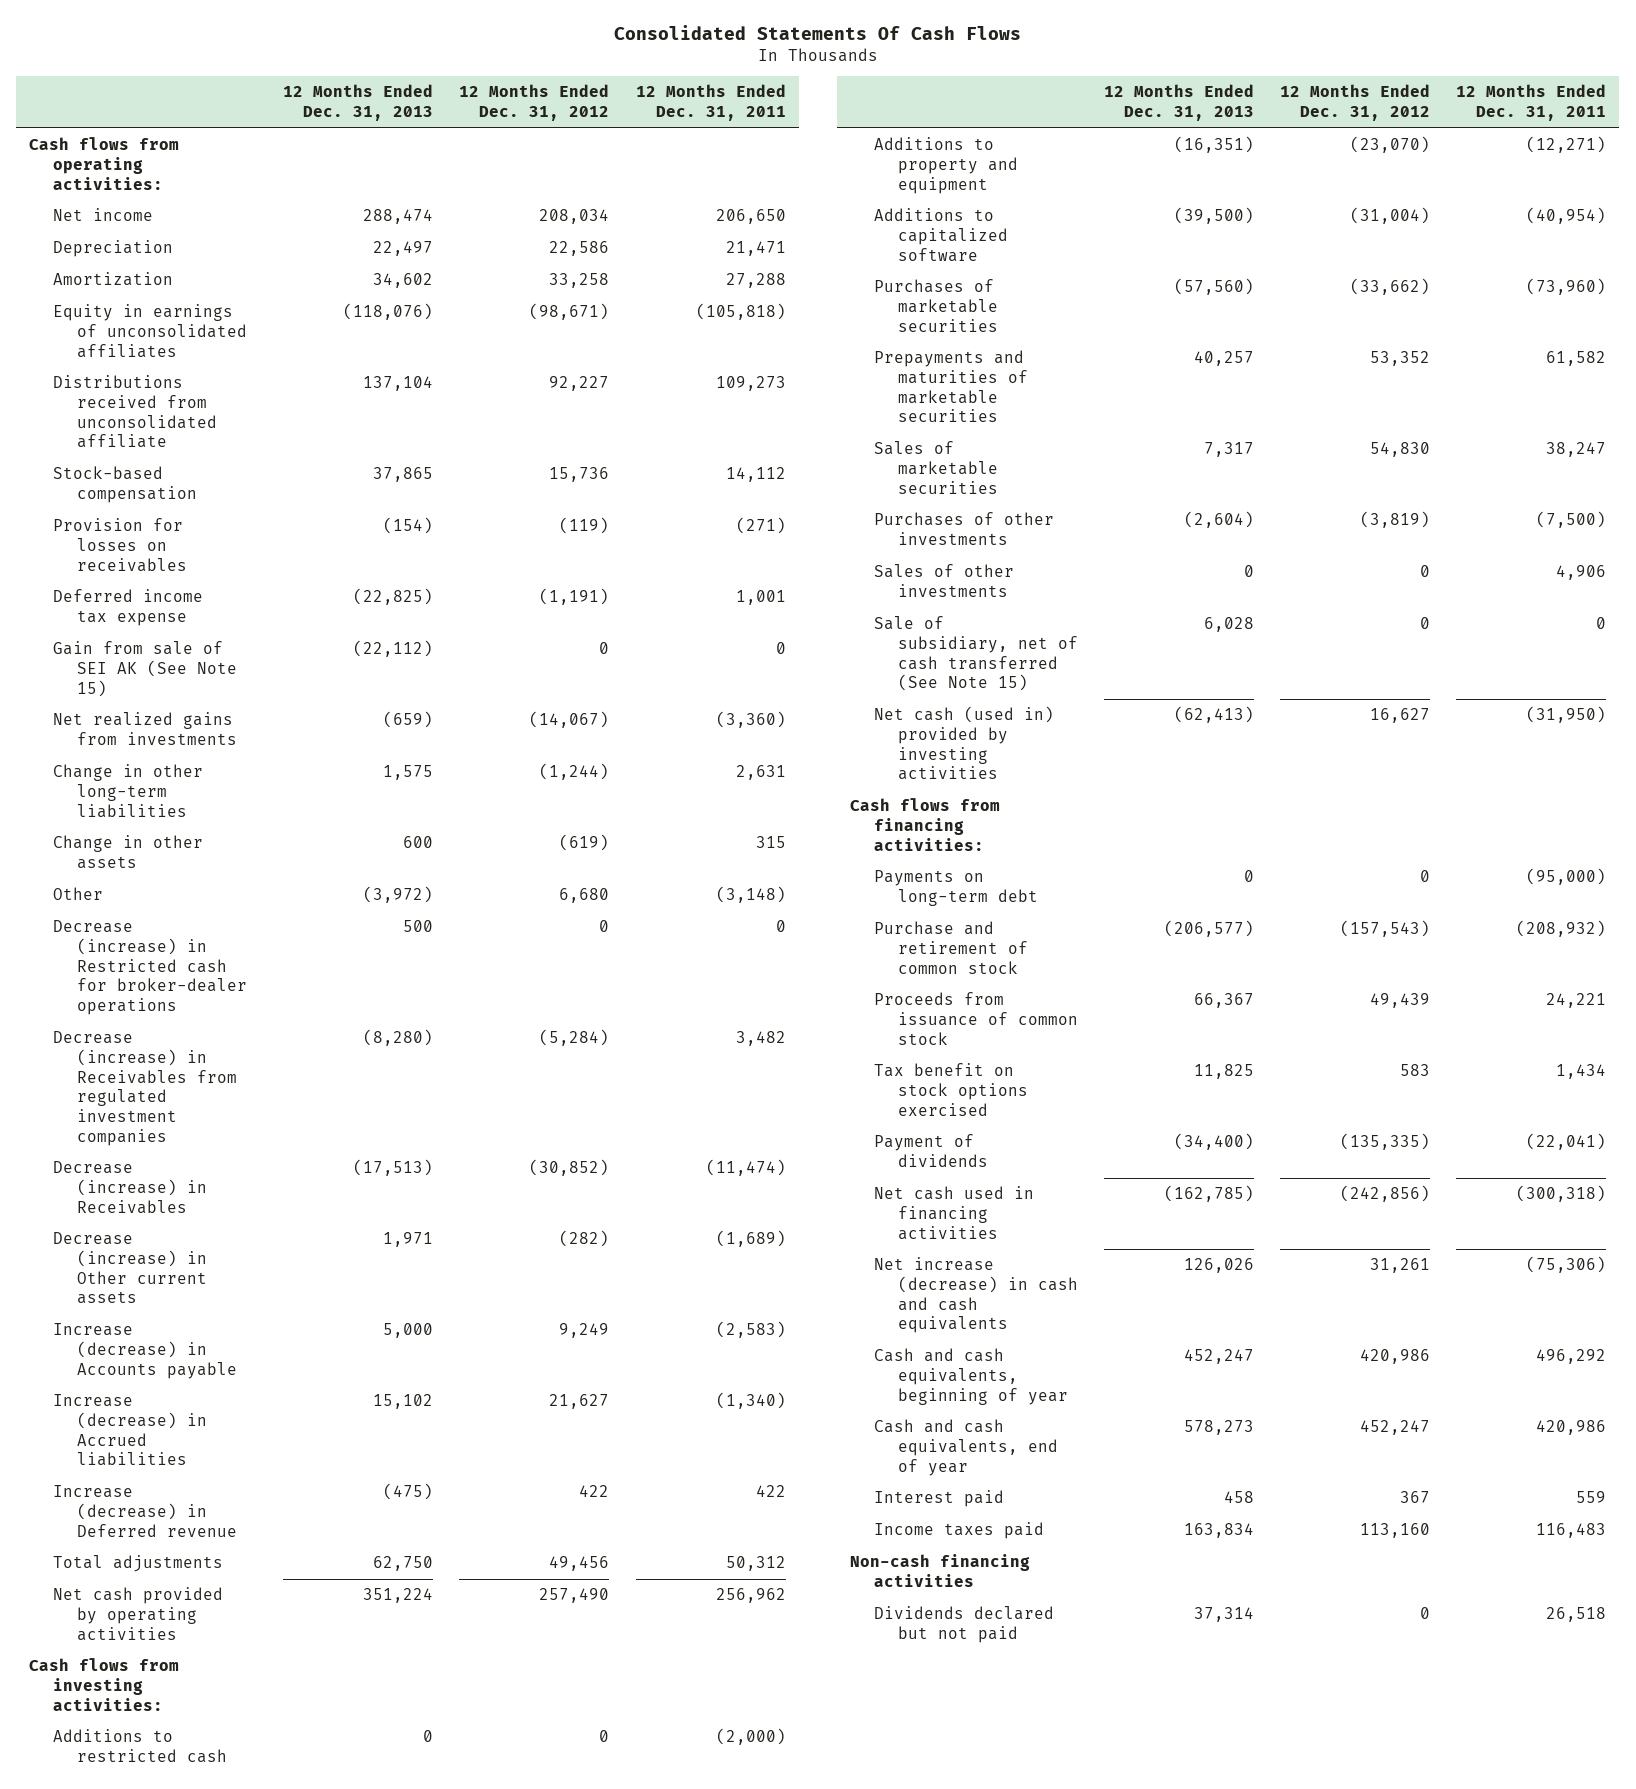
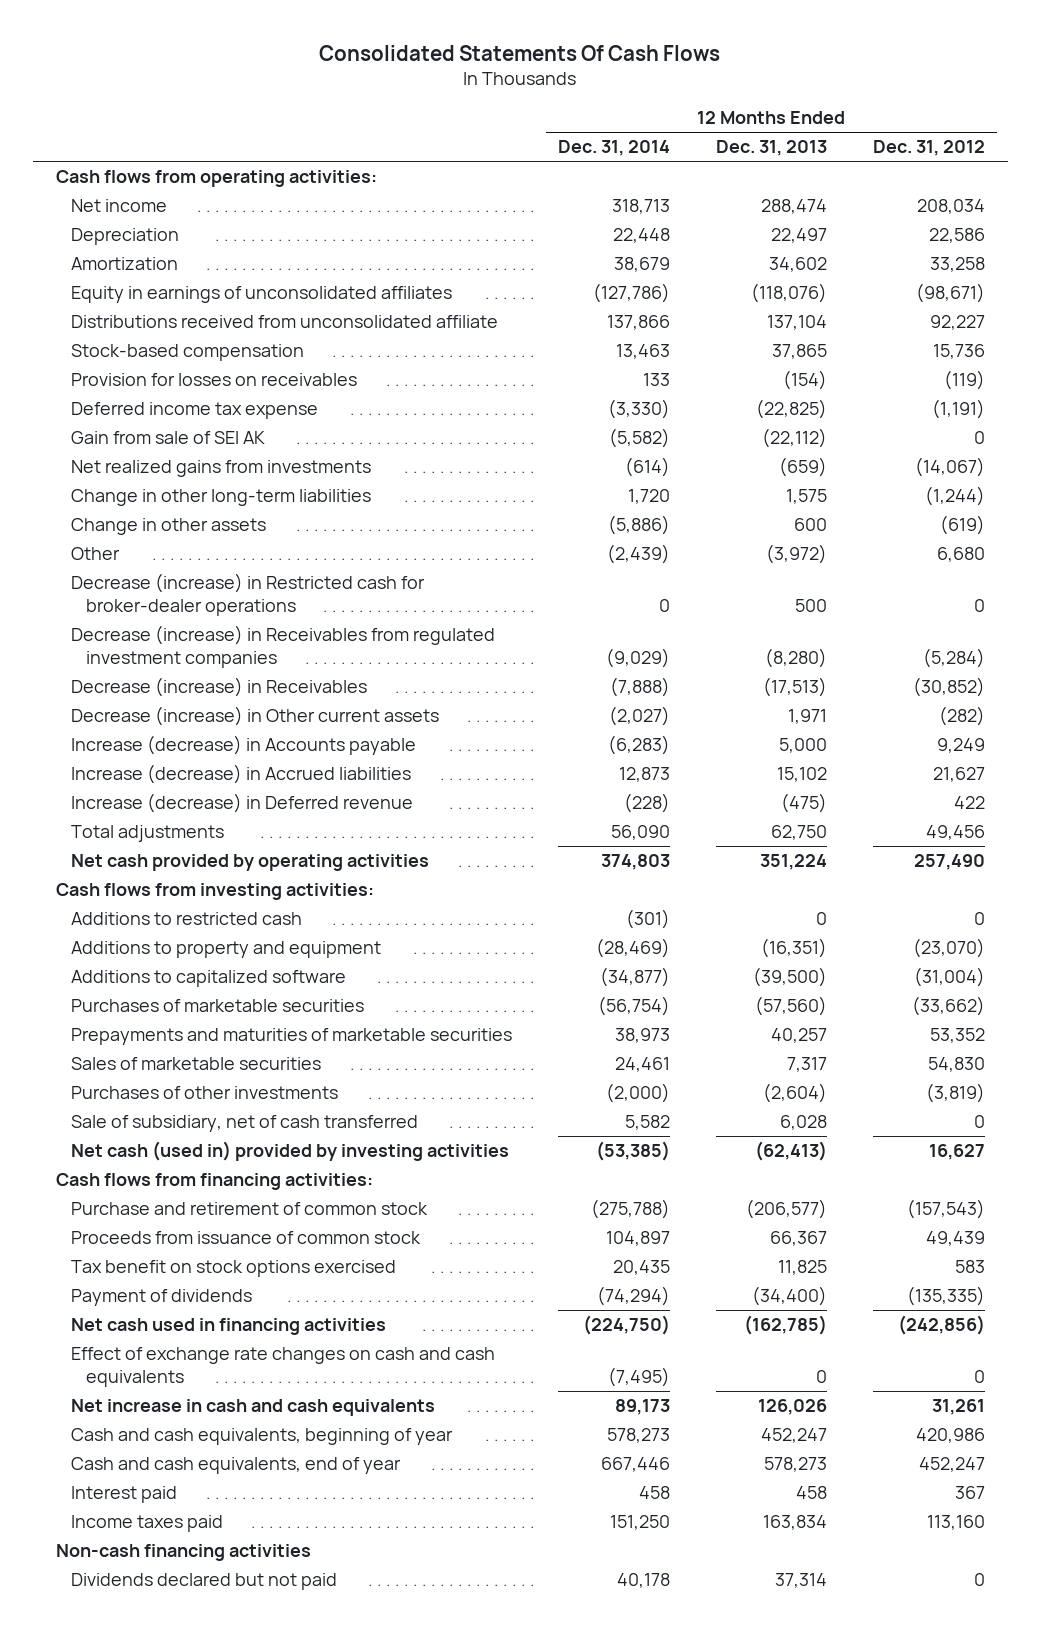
[635,84,786,121] 12 Months Ended Dec. 31, 2011 -> none
none -> [557,140,670,157] Dec. 31, 2014
[53,641,238,697] Gain from sale of SEI AK (See Note 15) -> [70,431,265,445] Gain from sale of SEI AK
[873,564,1014,598] Sales of other investments -> none
[873,616,1078,692] Sale of subsidiary, net of cash transferred (See Note 15) -> [70,1115,418,1133] Sale of subsidiary, net of cash transferred
[873,870,1038,907] Payments on long-term debt -> none
none -> [70,1347,495,1388] Effect of exchange rate changes on cash and cash equivalents
[873,1257,1078,1334] Net increase (decrease) in cash and cash equivalents -> [70,1399,435,1417] Net increase in cash and cash equivalents

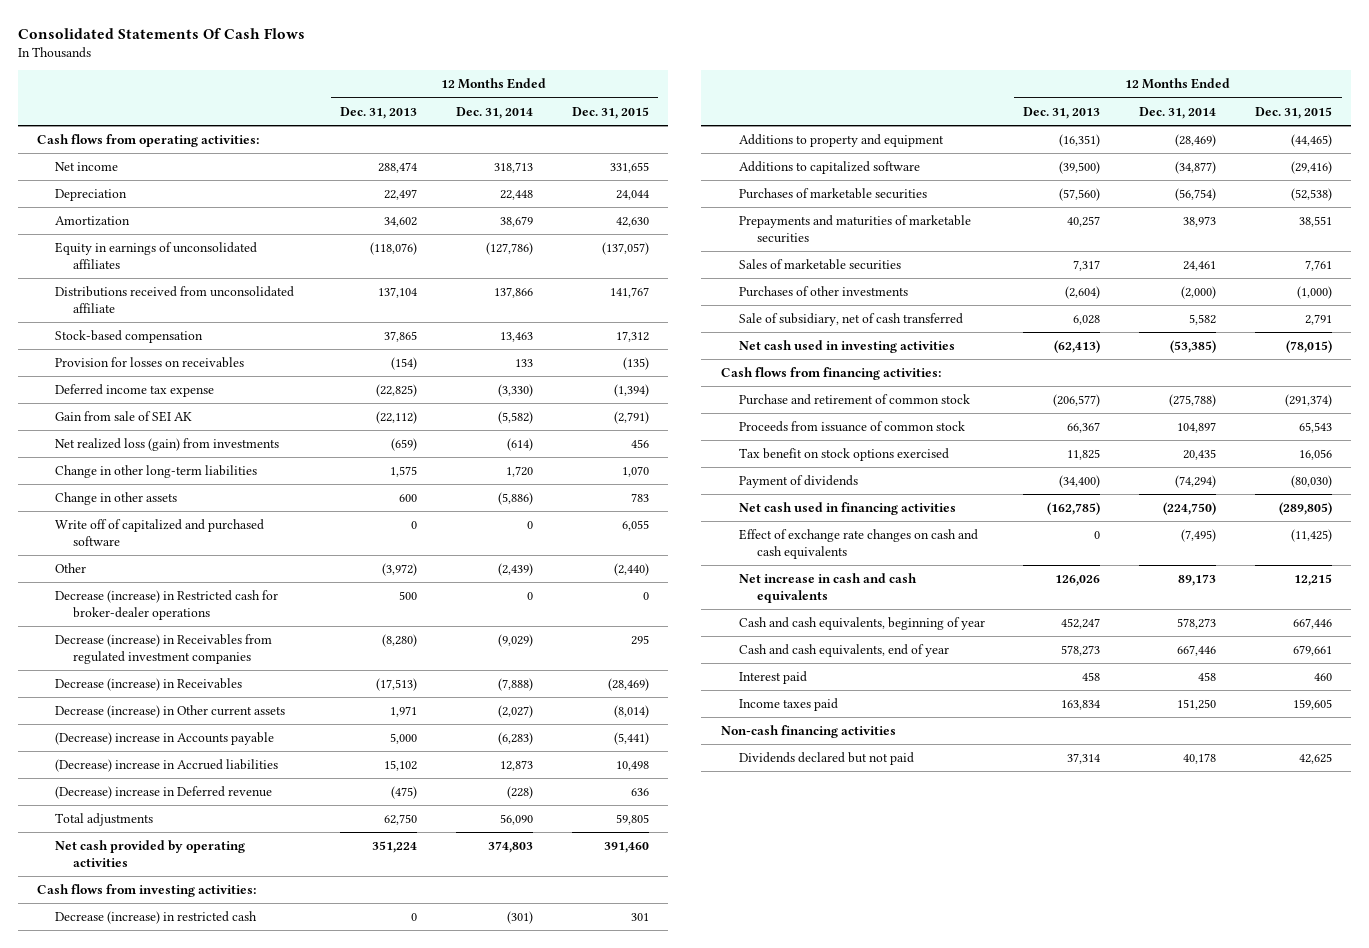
[873,140,986,157] Dec. 31, 2012 -> none
none -> [571,106,649,119] Dec. 31, 2015
[70,460,371,478] Net realized gains from investments -> [55,438,280,452] Net realized loss (gain) from investments
none -> [55,519,265,546] Write off of capitalized and purchased software
[70,735,416,756] Increase (decrease) in Accounts payable -> [55,732,275,746] (Decrease) increase in Accounts payable
[70,764,411,785] Increase (decrease) in Accrued liabilities -> [55,759,279,773] (Decrease) increase in Accrued liabilities
[70,793,413,814] Increase (decrease) in Deferred revenue -> [55,786,273,800] (Decrease) increase in Deferred revenue
[70,912,302,926] Additions to restricted cash -> [55,911,258,925] Decrease (increase) in restricted cash
[70,1141,509,1162] Net cash (used in) provided by investing activities -> [738,340,955,354] Net cash used in investing activities

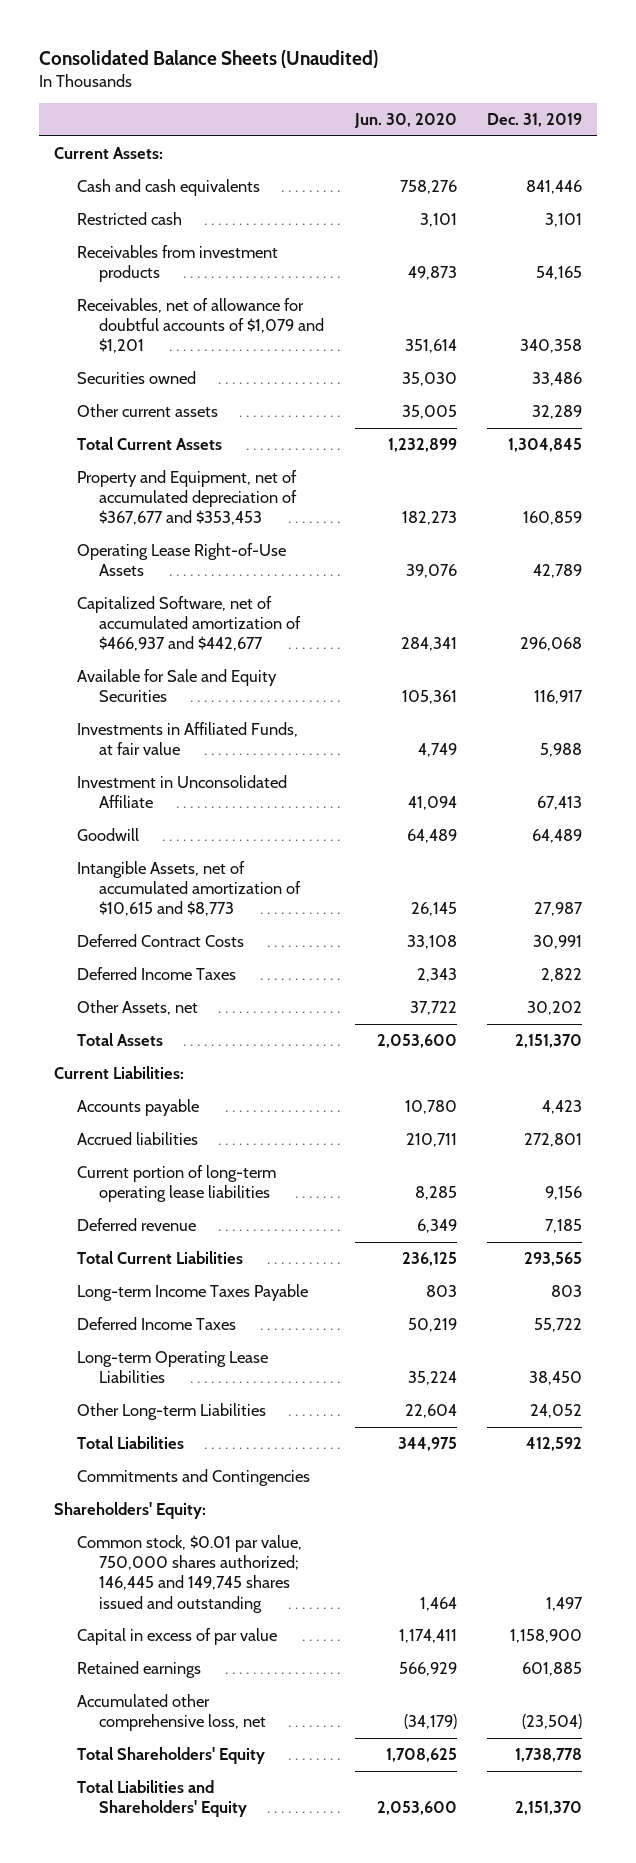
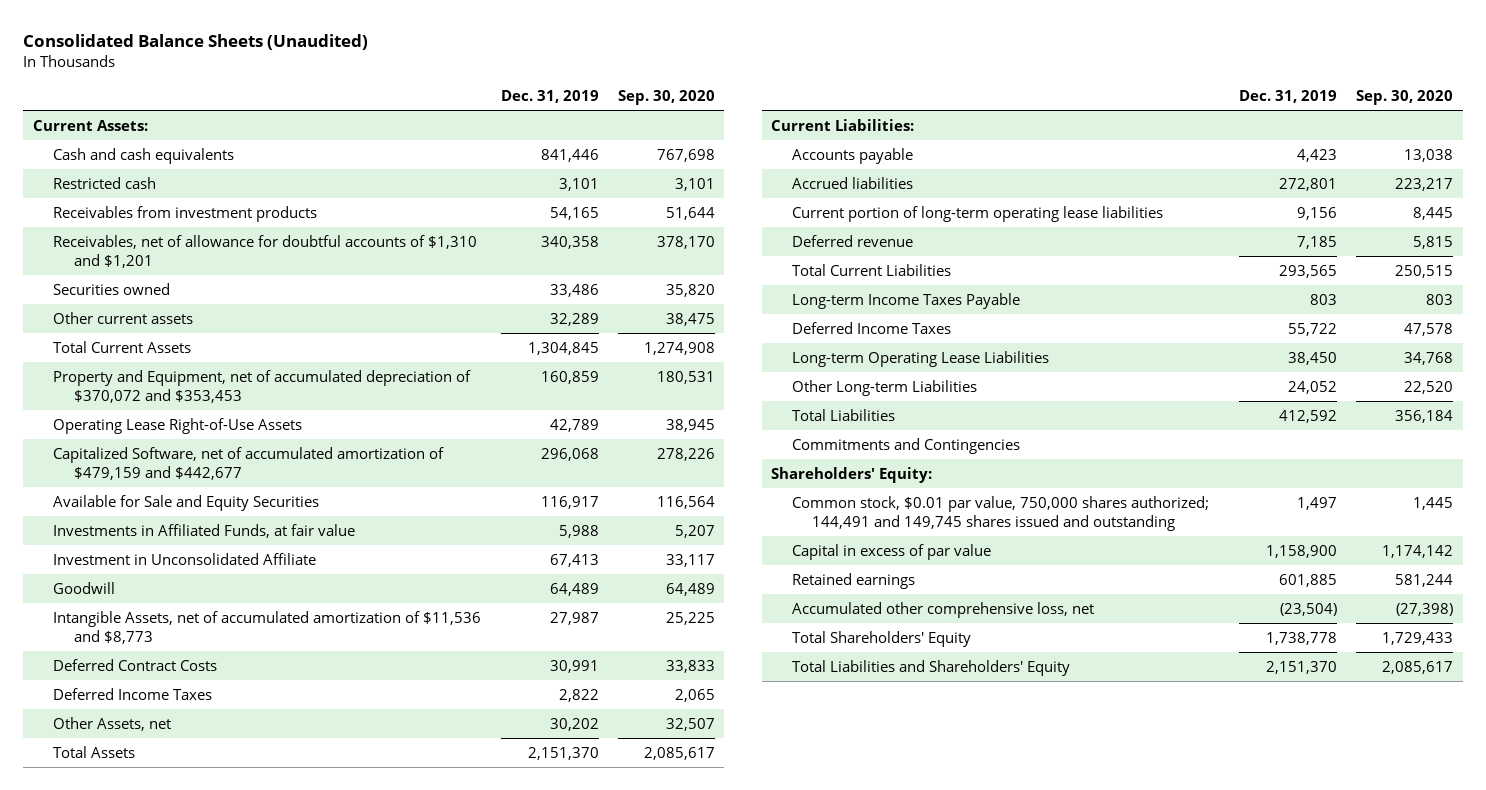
[353,113,457,129] Jun. 30, 2020 -> none
none -> [617,90,715,106] Sep. 30, 2020
[76,298,325,354] Receivables, net of allowance for doubtful accounts of $1,079 and $1,201 -> [53,234,478,268] Receivables, net of allowance for doubtful accounts of $1,310 and $1,201
[76,470,298,526] Property and Equipment, net of accumulated depreciation of $367,677 and $353,453 -> [53,369,472,403] Property and Equipment, net of accumulated depreciation of $370,072 and $353,453
[76,596,302,652] Capitalized Software, net of accumulated amortization of $466,937 and $442,677 -> [53,446,445,480] Capitalized Software, net of accumulated amortization of $479,159 and $442,677
[76,861,302,917] Intangible Assets, net of accumulated amortization of $10,615 and $8,773 -> [53,610,482,644] Intangible Assets, net of accumulated amortization of $11,536 and $8,773
[76,1535,302,1613] Common stock, $0.01 par value, 750,000 shares authorized; 146,445 and 149,745 shares issued and outstanding -> [791,495,1209,531] Common stock, $0.01 par value, 750,000 shares authorized; 144,491 and 149,745 shares issued and outstanding

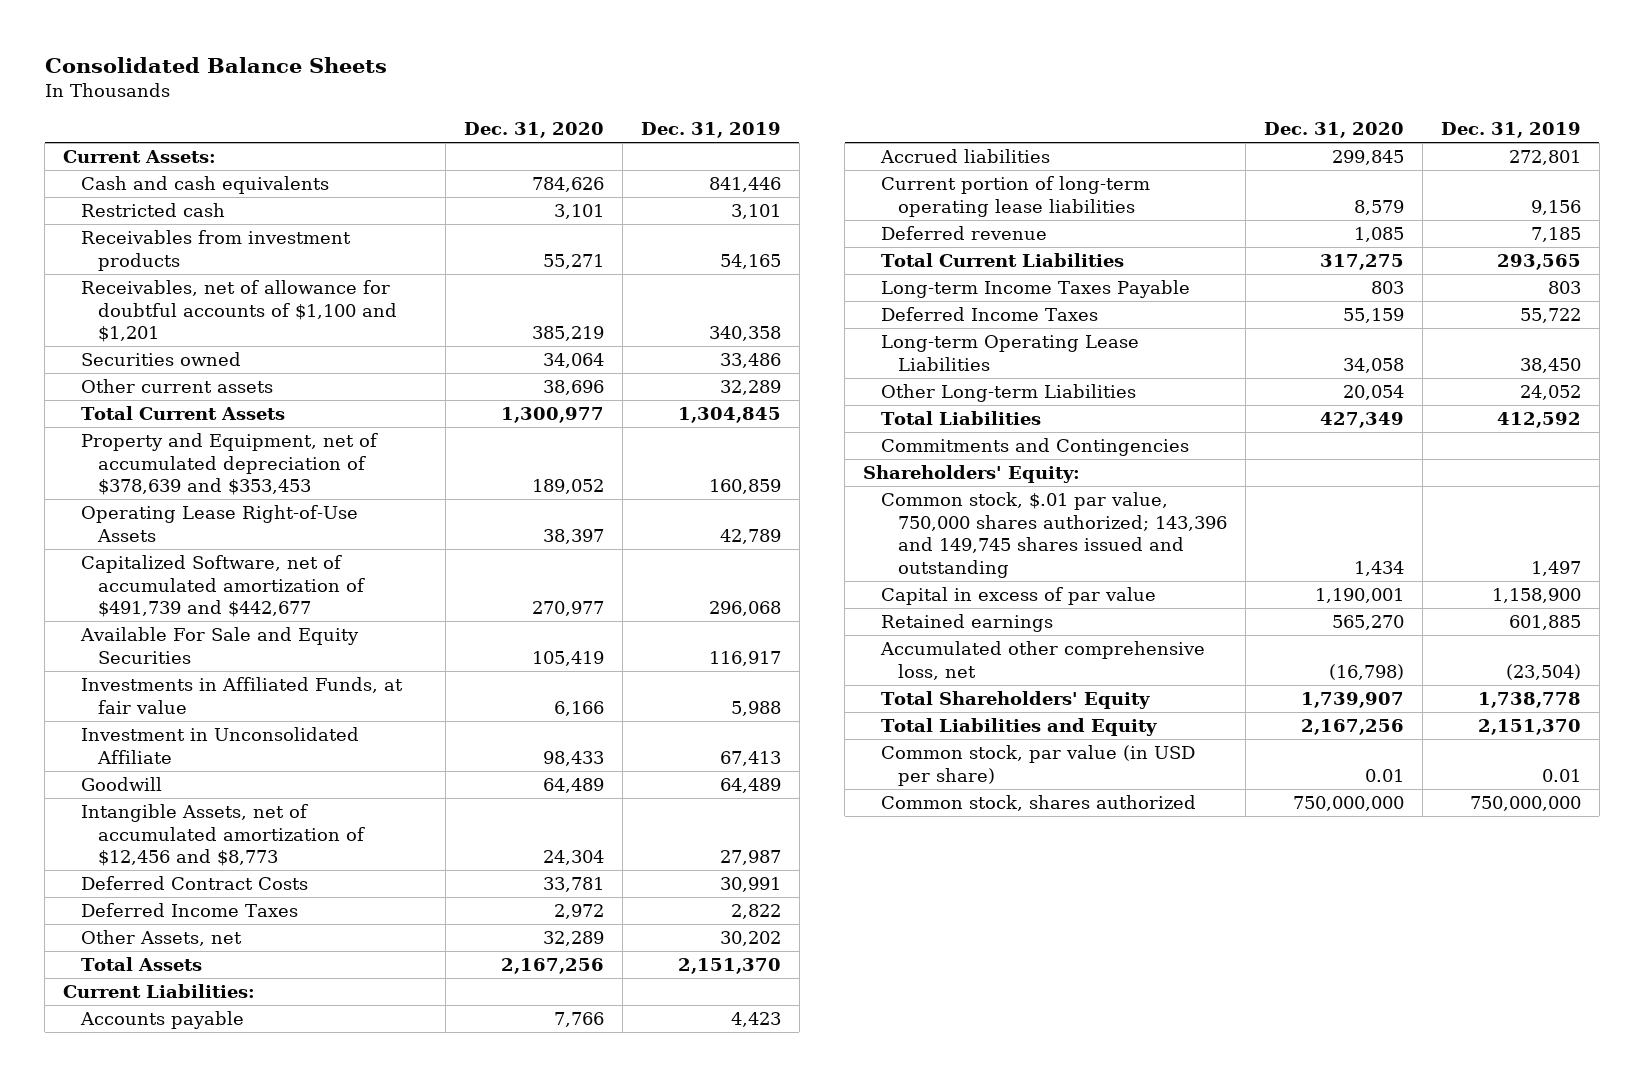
[23,33,369,50] Consolidated Balance Sheets (Unaudited) -> [44,56,387,73] Consolidated Balance Sheets
[617,90,715,106] Sep. 30, 2020 -> none
none -> [464,122,605,139] Dec. 31, 2020
[53,234,478,268] Receivables, net of allowance for doubtful accounts of $1,310 and $1,201 -> [80,280,398,343] Receivables, net of allowance for doubtful accounts of $1,100 and $1,201
[53,369,472,403] Property and Equipment, net of accumulated depreciation of $370,072 and $353,453 -> [80,433,378,496] Property and Equipment, net of accumulated depreciation of $378,639 and $353,453
[53,446,445,480] Capitalized Software, net of accumulated amortization of $479,159 and $442,677 -> [80,555,366,618] Capitalized Software, net of accumulated amortization of $491,739 and $442,677
[53,494,320,511] Available for Sale and Equity Securities -> [79,627,359,664] Available For Sale and Equity Securities
[53,610,482,644] Intangible Assets, net of accumulated amortization of $11,536 and $8,773 -> [80,804,366,867] Intangible Assets, net of accumulated amortization of $12,456 and $8,773
[791,495,1209,531] Common stock, $0.01 par value, 750,000 shares authorized; 144,491 and 149,745 shares issued and outstanding -> [880,492,1228,578] Common stock, $.01 par value, 750,000 shares authorized; 143,396 and 149,745 shares issued and outstanding
[791,659,1070,676] Total Liabilities and Shareholders' Equity -> [880,718,1157,737] Total Liabilities and Equity
none -> [880,745,1195,786] Common stock, par value (in USD per share)
none -> [880,795,1196,812] Common stock, shares authorized

